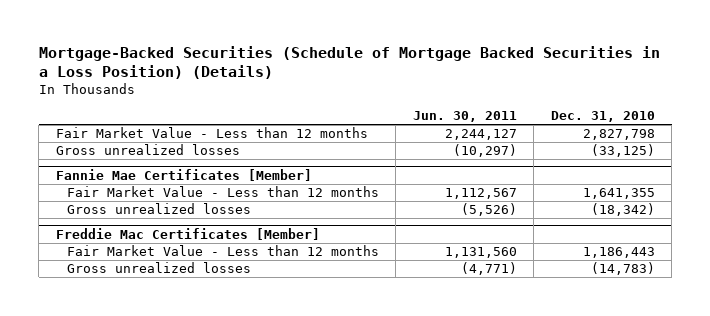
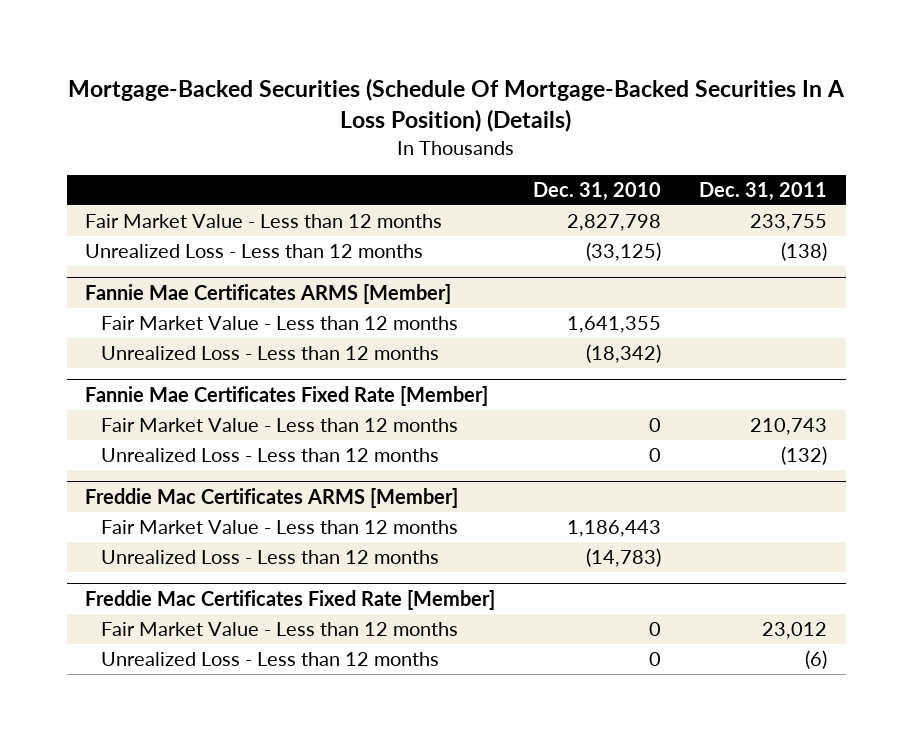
[38,46,660,80] Mortgage-Backed Securities (Schedule of Mortgage Backed Securities in a Loss Position) (Details) -> [68,78,846,133] Mortgage-Backed Securities (Schedule Of Mortgage-Backed Securities In A Loss Position) (Details)
[412,111,517,123] Jun. 30, 2011 -> none
none -> [699,181,828,201] Dec. 31, 2011
[55,144,240,156] Gross unrealized losses -> [85,244,424,259] Unrealized Loss - Less than 12 months
[55,168,312,181] Fannie Mae Certificates [Member] -> [85,283,452,304] Fannie Mae Certificates ARMS [Member]
[66,203,251,215] Gross unrealized losses -> [101,346,440,361] Unrealized Loss - Less than 12 months
none -> [85,385,489,406] Fannie Mae Certificates Fixed Rate [Member]
none -> [101,418,459,433] Fair Market Value - Less than 12 months
none -> [101,448,440,463] Unrealized Loss - Less than 12 months
[55,227,320,240] Freddie Mac Certificates [Member] -> [85,487,459,508] Freddie Mac Certificates ARMS [Member]
[66,262,251,274] Gross unrealized losses -> [101,550,440,565] Unrealized Loss - Less than 12 months
none -> [85,589,496,610] Freddie Mac Certificates Fixed Rate [Member]
none -> [101,622,459,637] Fair Market Value - Less than 12 months
none -> [101,652,440,667] Unrealized Loss - Less than 12 months

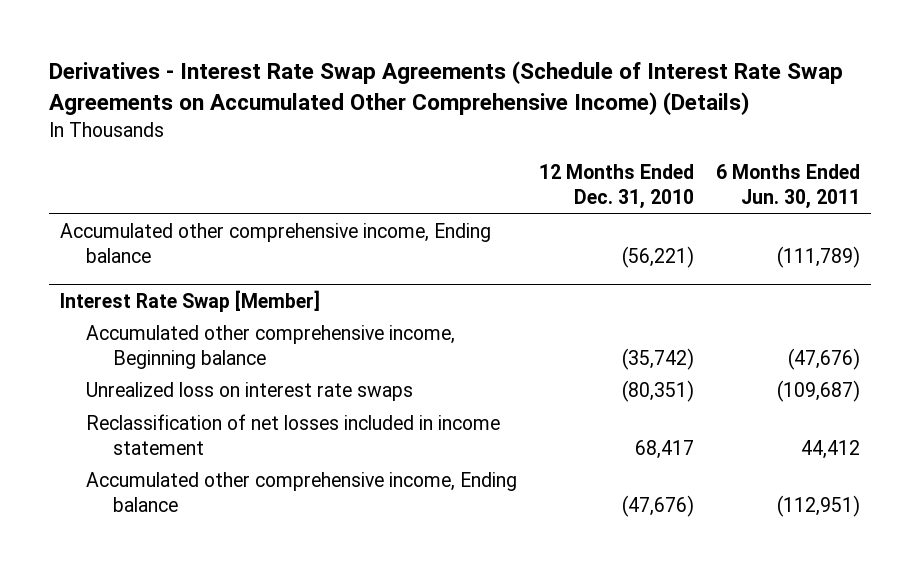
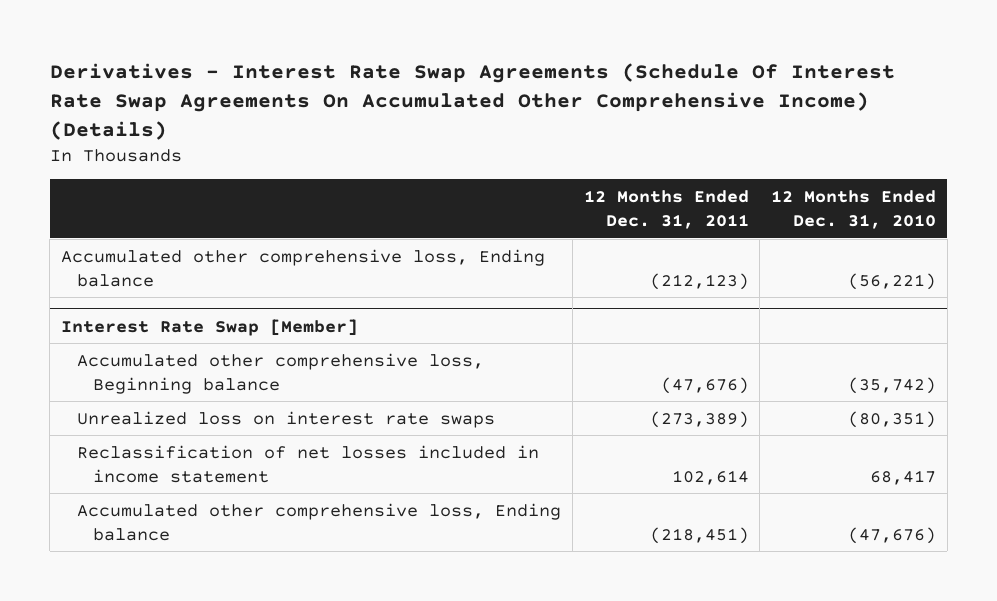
[48,61,843,115] Derivatives - Interest Rate Swap Agreements (Schedule of Interest Rate Swap Agreements on Accumulated Other Comprehensive Income) (Details) -> [49,63,895,140] Derivatives - Interest Rate Swap Agreements (Schedule Of Interest Rate Swap Agreements On Accumulated Other Comprehensive Income) (Details)
[716,164,861,210] 6 Months Ended Jun. 30, 2011 -> none
none -> [583,189,749,229] 12 Months Ended Dec. 31, 2011
[59,223,491,264] Accumulated other comprehensive income, Ending balance -> [60,248,545,287] Accumulated other comprehensive loss, Ending balance
[86,325,456,370] Accumulated other comprehensive income, Beginning balance -> [77,352,485,394] Accumulated other comprehensive loss, Beginning balance
[86,472,518,513] Accumulated other comprehensive income, Ending balance -> [77,502,562,541] Accumulated other comprehensive loss, Ending balance

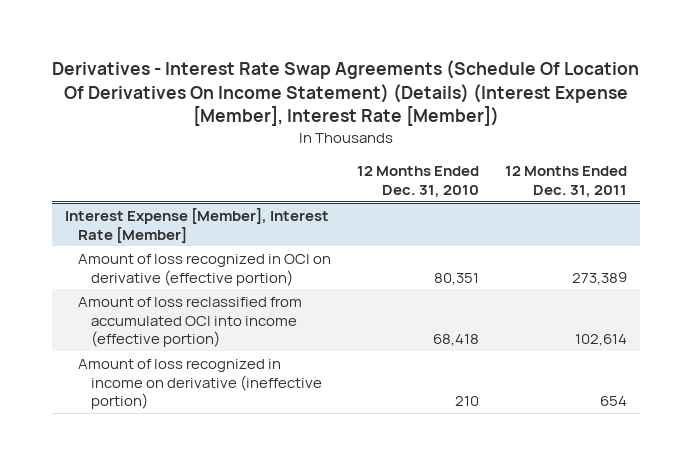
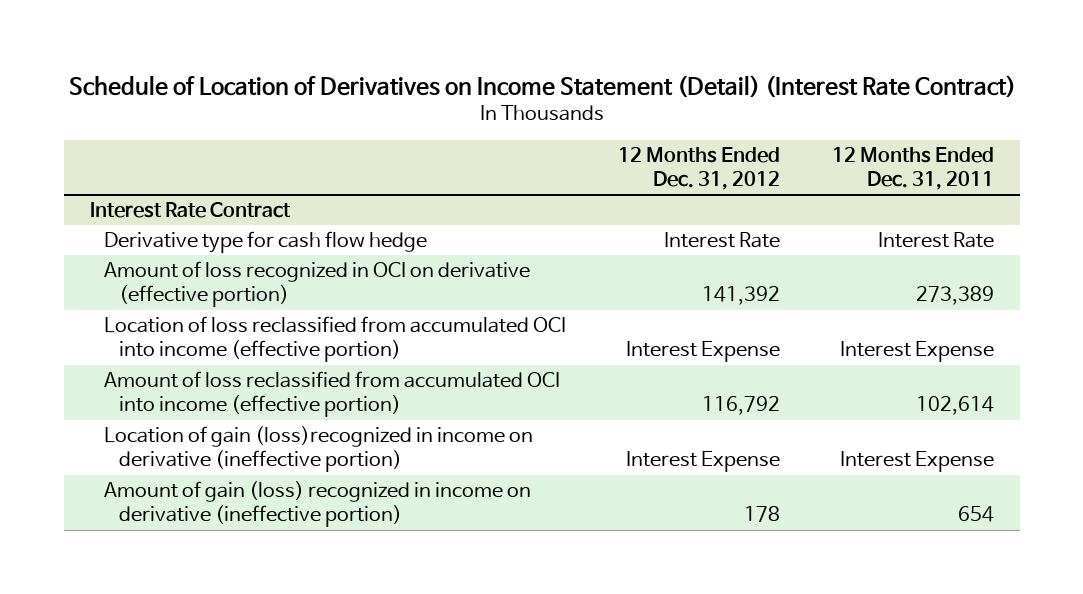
[51,60,639,127] Derivatives - Interest Rate Swap Agreements (Schedule Of Location Of Derivatives On Income Statement) (Details) (Interest Expense [Member], Interest Rate [Member]) -> [68,74,1016,98] Schedule of Location of Derivatives on Income Statement (Detail) (Interest Rate Contract)
[356,166,479,198] 12 Months Ended Dec. 31, 2010 -> none
none -> [617,146,780,191] 12 Months Ended Dec. 31, 2012
[64,207,329,243] Interest Expense [Member], Interest Rate [Member] -> none
none -> [89,202,291,219] Interest Rate Contract
none -> [104,231,428,254] Derivative type for cash flow hedge
none -> [104,316,567,363] Location of loss reclassified from accumulated OCI into income (effective portion)
none -> [104,426,534,473] Location of gain (loss)recognized in income on derivative (ineffective portion)
[77,358,322,410] Amount of loss recognized in income on derivative (ineffective portion) -> [104,481,532,528] Amount of gain (loss) recognized in income on derivative (ineffective portion)

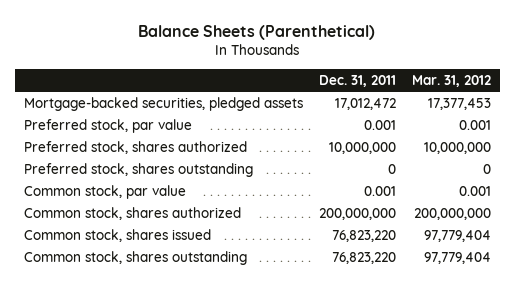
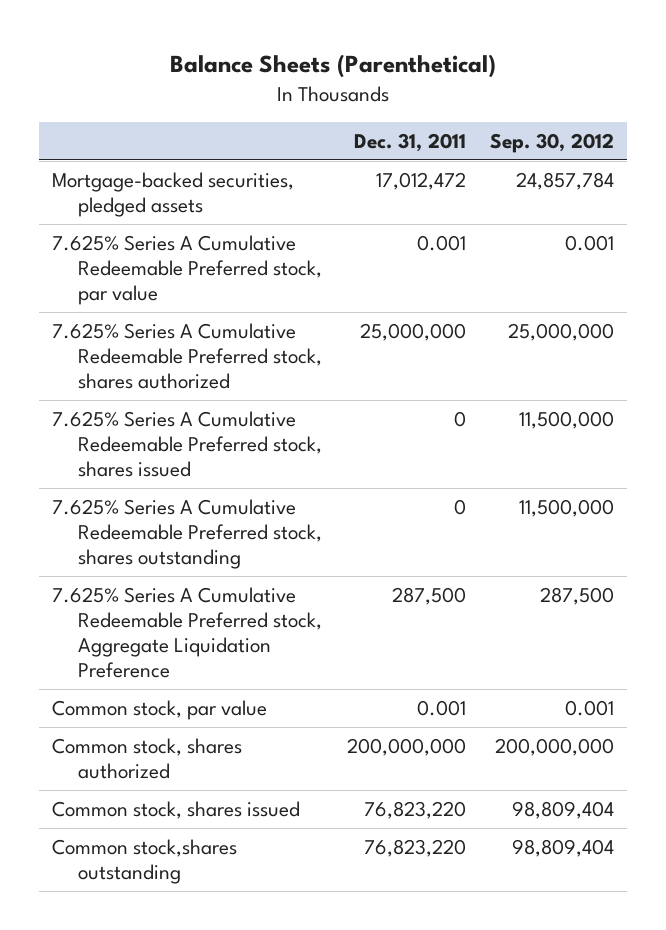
[412,75,492,88] Mar. 31, 2012 -> none
none -> [490,132,615,153] Sep. 30, 2012
[23,119,192,134] Preferred stock, par value -> [51,234,322,305] 7.625% Series A Cumulative Redeemable Preferred stock, par value
[23,141,247,155] Preferred stock, shares authorized -> [51,322,322,389] 7.625% Series A Cumulative Redeemable Preferred stock, shares authorized
[328,142,396,155] 10,000,000 -> [359,322,466,341] 25,000,000
none -> [51,410,322,477] 7.625% Series A Cumulative Redeemable Preferred stock, shares issued
[23,163,253,178] Preferred stock, shares outstanding -> [51,498,322,569] 7.625% Series A Cumulative Redeemable Preferred stock, shares outstanding
none -> [51,586,322,678] 7.625% Series A Cumulative Redeemable Preferred stock, Aggregate Liquidation Preference
[23,251,247,266] Common stock, shares outstanding -> [51,838,237,884] Common stock,shares outstanding

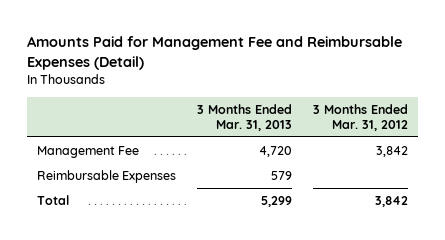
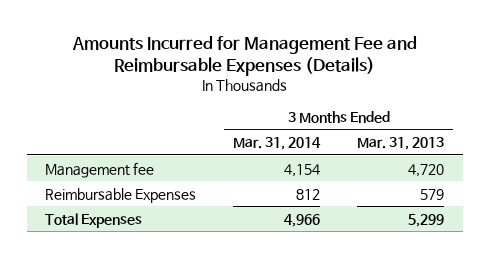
[27,35,403,70] Amounts Paid for Management Fee and Reimbursable Expenses (Detail) -> [71,35,417,76] Amounts Incurred for Management Fee and Reimbursable Expenses (Details)
[312,103,408,131] 3 Months Ended Mar. 31, 2012 -> none
none -> [233,137,322,151] Mar. 31, 2014
[37,146,140,159] Management Fee -> [45,161,155,178] Management fee
[37,195,70,206] Total -> [45,212,143,228] Total Expenses

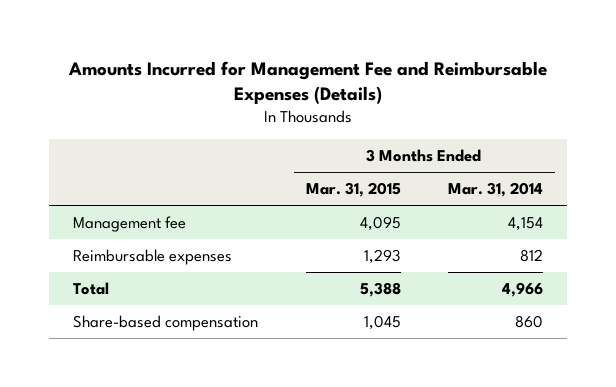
[357,137,445,151] Mar. 31, 2013 -> none
none -> [305,182,401,198] Mar. 31, 2015
[45,187,197,203] Reimbursable Expenses -> [72,249,232,266] Reimbursable expenses
[45,212,143,228] Total Expenses -> [72,282,109,296] Total
none -> [72,315,258,332] Share-based compensation

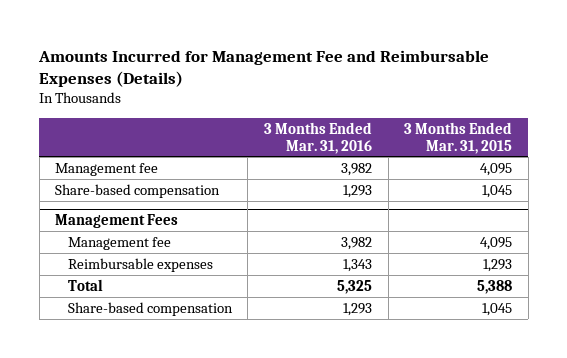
[448,182,544,198] Mar. 31, 2014 -> none
none -> [263,121,372,154] 3 Months Ended Mar. 31, 2016
none -> [55,183,221,198] Share-based compensation
none -> [55,214,179,229] Management Fees
none -> [67,236,171,250] Management fee

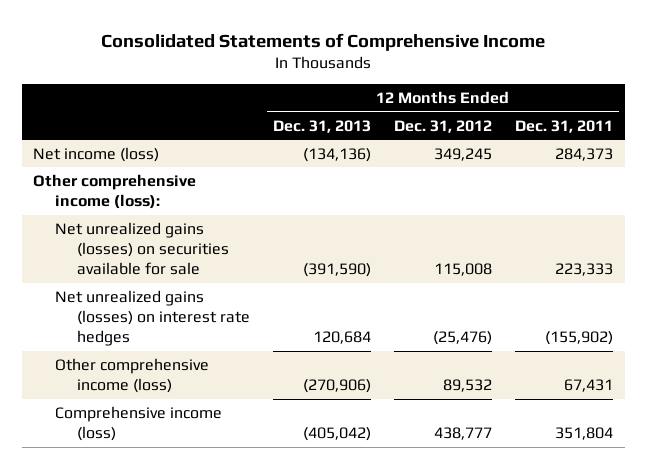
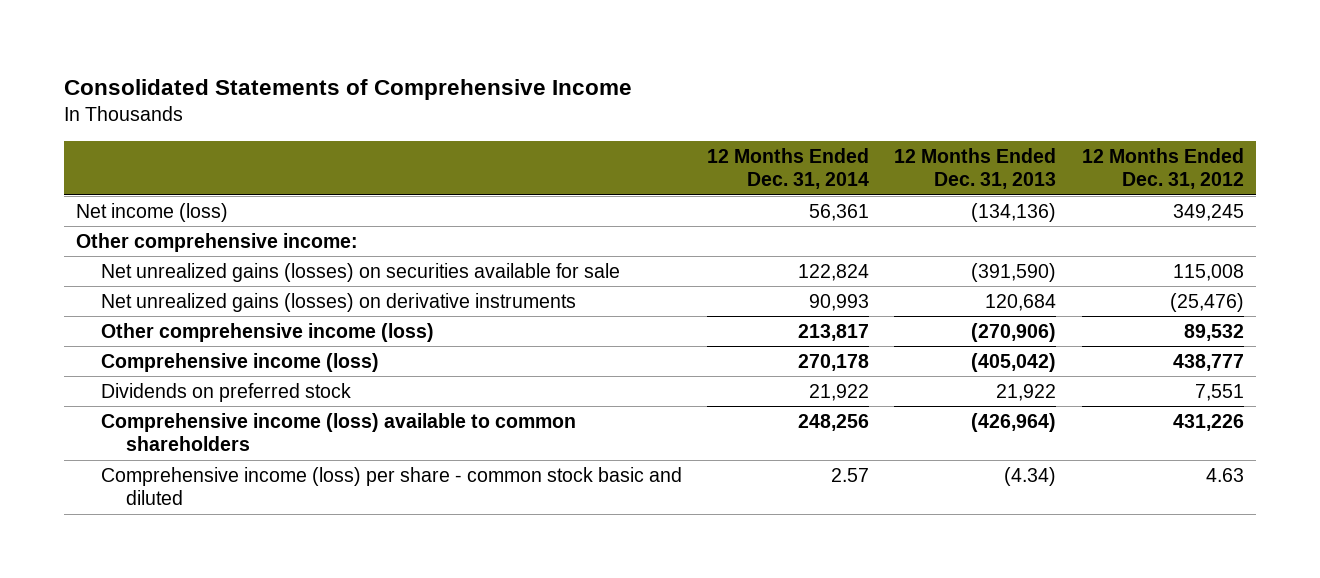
[515,119,614,133] Dec. 31, 2011 -> none
none -> [707,147,870,190] 12 Months Ended Dec. 31, 2014
[33,173,197,210] Other comprehensive income (loss): -> [76,232,359,252] Other comprehensive income:
[55,289,251,347] Net unrealized gains (losses) on interest rate hedges -> [101,292,577,312] Net unrealized gains (losses) on derivative instruments
none -> [101,382,352,402] Dividends on preferred stock
none -> [101,412,577,452] Comprehensive income (loss) available to common shareholders
none -> [101,466,683,506] Comprehensive income (loss) per share - common stock basic and diluted

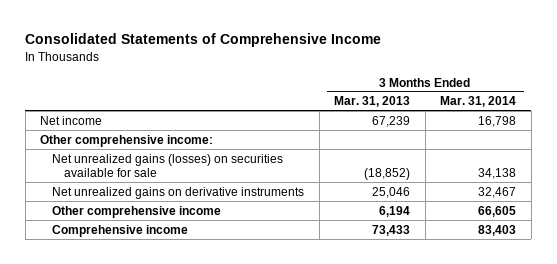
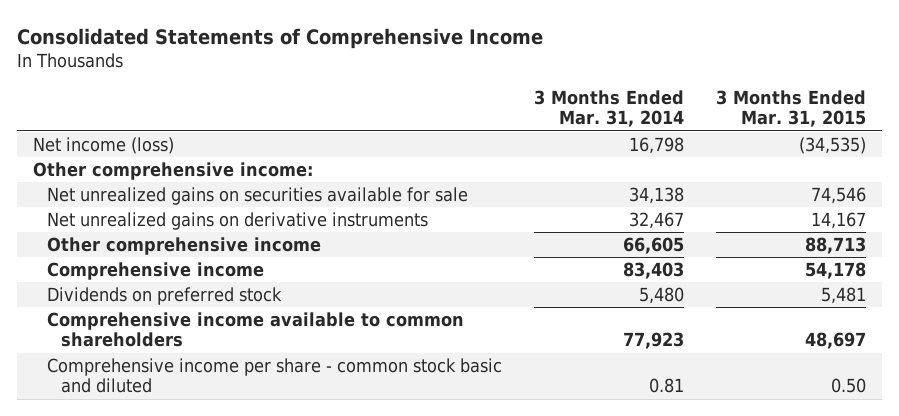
[334,96,411,108] Mar. 31, 2013 -> none
none -> [715,89,866,128] 3 Months Ended Mar. 31, 2015
[40,115,103,125] Net income -> [32,137,174,155] Net income (loss)
[52,153,284,178] Net unrealized gains (losses) on securities available for sale -> [46,187,468,206] Net unrealized gains on securities available for sale
none -> [46,287,282,306] Dividends on preferred stock
none -> [46,312,464,348] Comprehensive income available to common shareholders
none -> [46,358,502,394] Comprehensive income per share - common stock basic and diluted

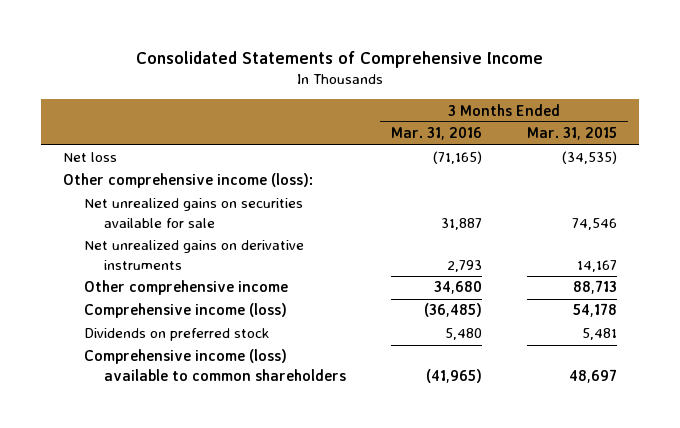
[533,89,684,128] 3 Months Ended Mar. 31, 2014 -> none
none -> [391,127,483,141] Mar. 31, 2016
[32,137,174,155] Net income (loss) -> [63,152,118,163] Net loss
[32,162,313,181] Other comprehensive income: -> [63,173,314,189] Other comprehensive income (loss):
[46,262,264,281] Comprehensive income -> [83,303,287,319] Comprehensive income (loss)
[46,358,502,394] Comprehensive income per share - common stock basic and diluted -> none
[46,312,464,348] Comprehensive income available to common shareholders -> [83,349,347,381] Comprehensive income (loss) available to common shareholders

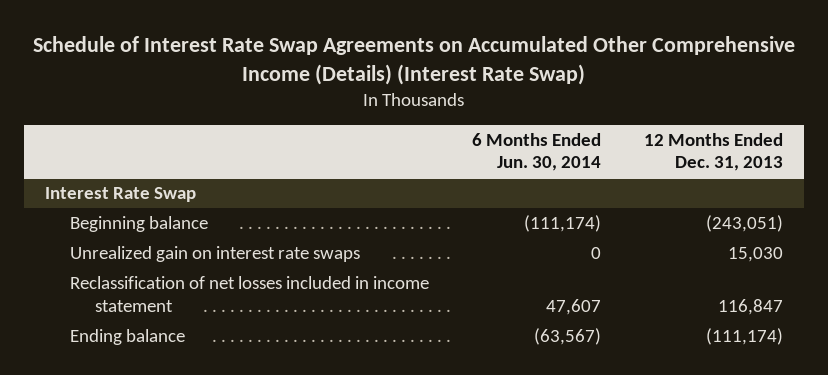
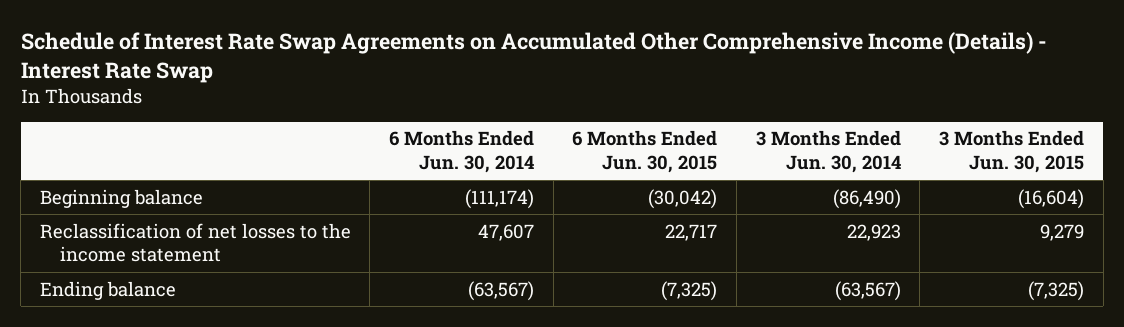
[32,36,795,86] Schedule of Interest Rate Swap Agreements on Accumulated Other Comprehensive Income (Details) (Interest Rate Swap) -> [20,32,1047,84] Schedule of Interest Rate Swap Agreements on Accumulated Other Comprehensive Income (Details) - Interest Rate Swap
[643,132,783,172] 12 Months Ended Dec. 31, 2013 -> none
none -> [572,130,718,174] 6 Months Ended Jun. 30, 2015
none -> [755,130,901,174] 3 Months Ended Jun. 30, 2014
none -> [938,130,1084,174] 3 Months Ended Jun. 30, 2015
[45,186,197,202] Interest Rate Swap -> none
[70,245,361,262] Unrealized gain on interest rate swaps -> none
[70,275,430,312] Reclassification of net losses included in income statement -> [39,222,351,263] Reclassification of net losses to the income statement

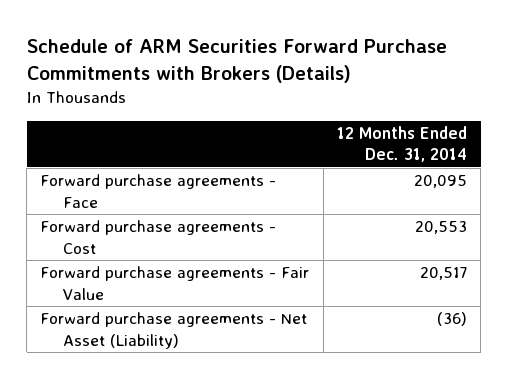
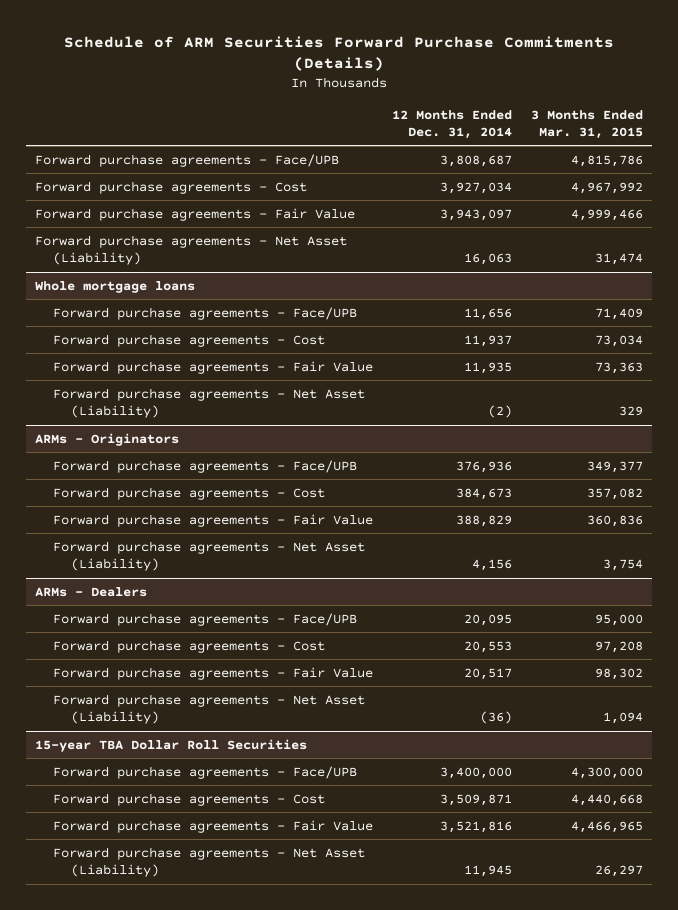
[26,39,447,84] Schedule of ARM Securities Forward Purchase Commitments with Brokers (Details) -> [63,35,614,72] Schedule of ARM Securities Forward Purchase Commitments (Details)
none -> [530,109,643,139] 3 Months Ended Mar. 31, 2015
[40,174,277,208] Forward purchase agreements - Face -> [34,153,339,167] Forward purchase agreements - Face/UPB
[413,175,467,189] 20,095 -> [439,154,512,167] 3,808,687
none -> [34,180,307,194] Forward purchase agreements - Cost
none -> [34,207,355,221] Forward purchase agreements - Fair Value
none -> [34,234,347,266] Forward purchase agreements - Net Asset (Liability)
none -> [34,280,195,293] Whole mortgage loans
none -> [52,306,357,320] Forward purchase agreements - Face/UPB
none -> [52,333,325,347] Forward purchase agreements - Cost
none -> [52,360,373,374] Forward purchase agreements - Fair Value
none -> [52,387,365,419] Forward purchase agreements - Net Asset (Liability)
none -> [34,432,179,446] ARMs - Originators
none -> [52,459,357,473] Forward purchase agreements - Face/UPB
none -> [52,486,325,500] Forward purchase agreements - Cost
none -> [52,513,373,527] Forward purchase agreements - Fair Value
none -> [52,540,365,572] Forward purchase agreements - Net Asset (Liability)
none -> [34,586,147,597] ARMs - Dealers
none -> [52,612,357,626] Forward purchase agreements - Face/UPB
none -> [34,738,307,752] 15-year TBA Dollar Roll Securities
none -> [52,765,357,779] Forward purchase agreements - Face/UPB
none -> [52,792,325,806] Forward purchase agreements - Cost
none -> [52,819,373,833] Forward purchase agreements - Fair Value
none -> [52,846,365,878] Forward purchase agreements - Net Asset (Liability)

